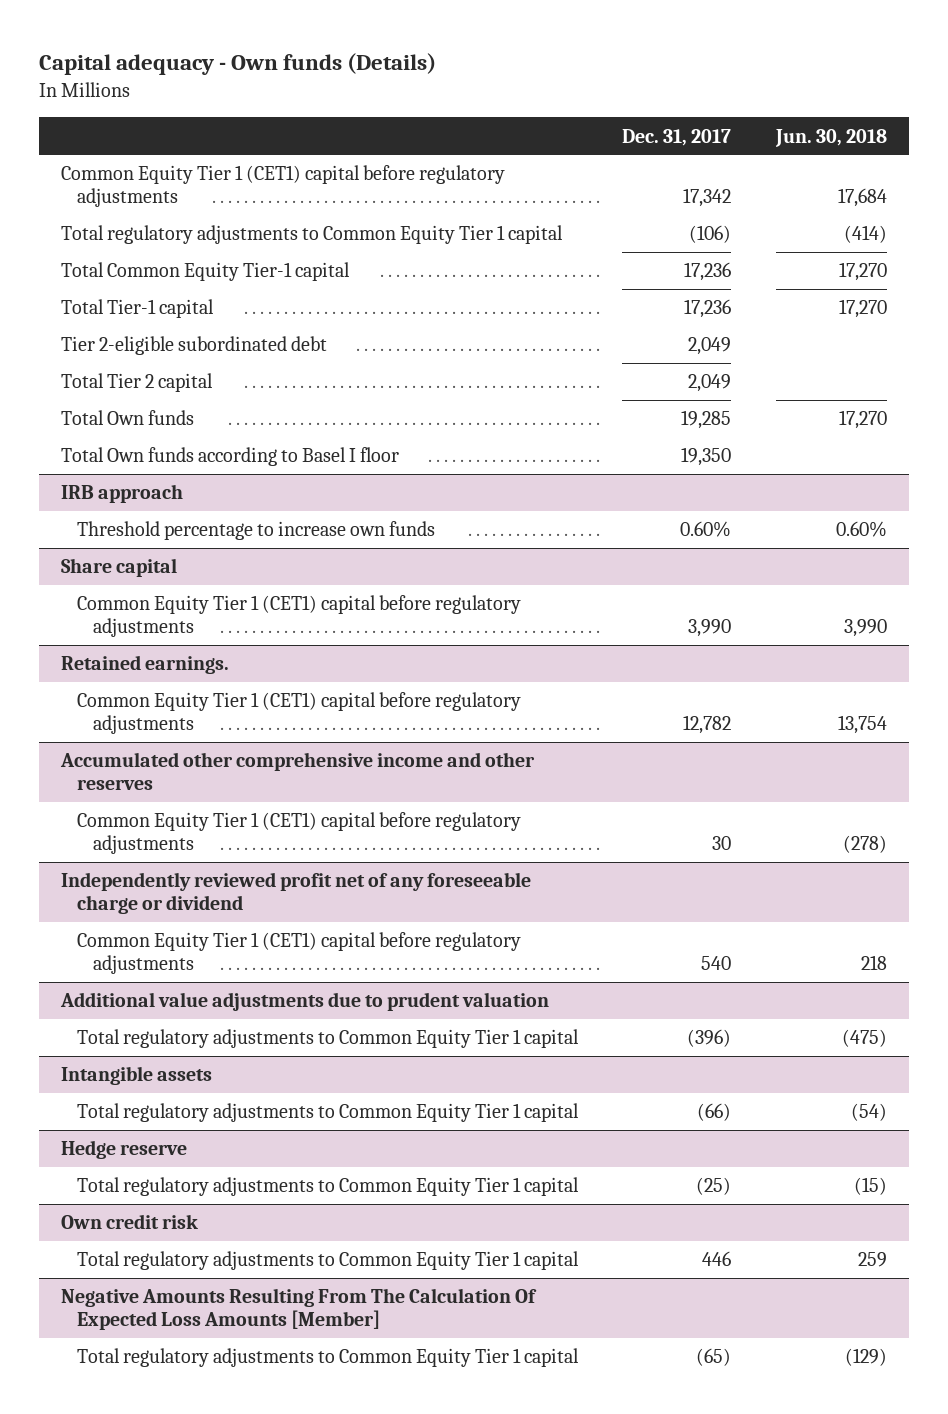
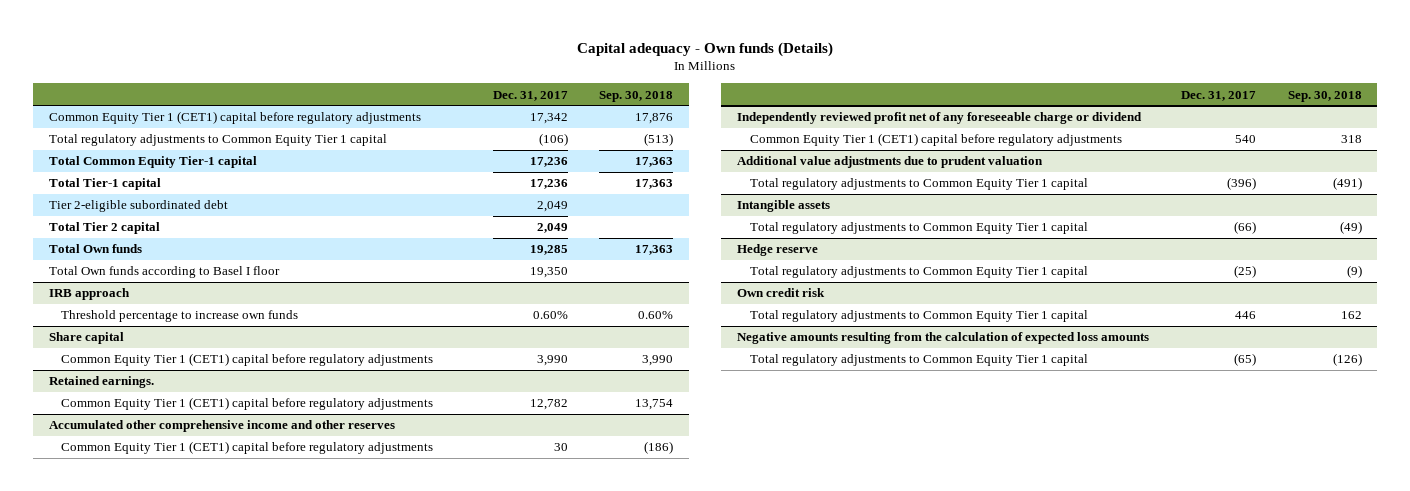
[774,128,887,147] Jun. 30, 2018 -> none
none -> [599,90,674,102] Sep. 30, 2018
[61,1288,538,1331] Negative Amounts Resulting From The Calculation Of Expected Loss Amounts [Member] -> [737,332,1150,345] Negative amounts resulting from the calculation of expected loss amounts

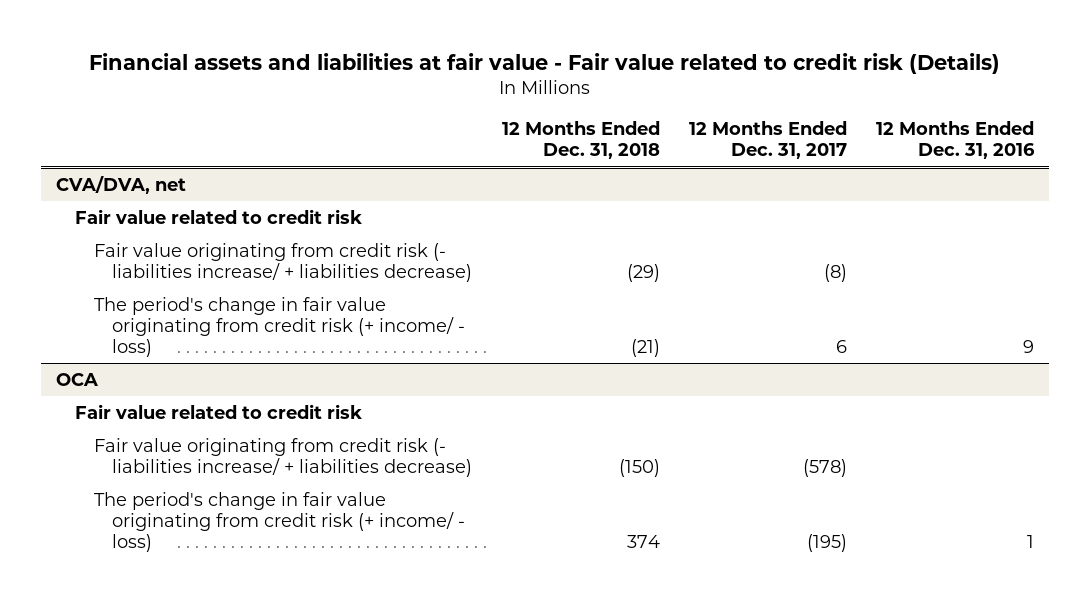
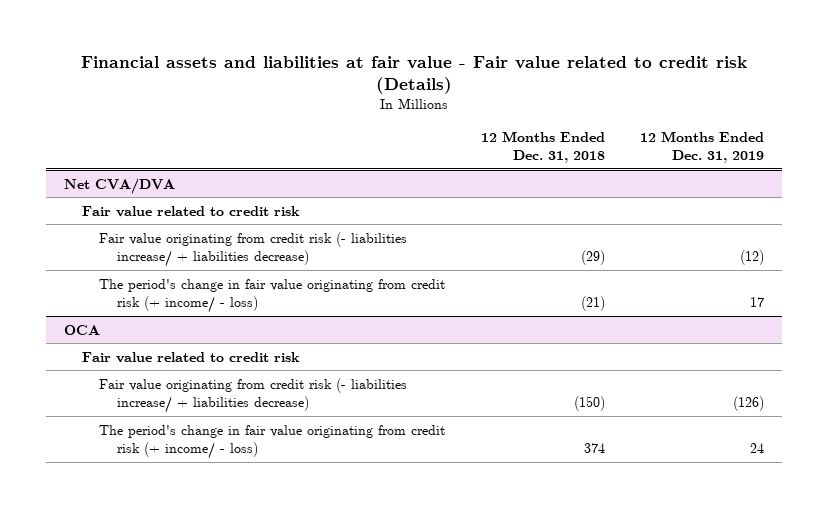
[688,121,847,160] 12 Months Ended Dec. 31, 2017 -> none
[875,121,1035,160] 12 Months Ended Dec. 31, 2016 -> none
none -> [640,130,765,164] 12 Months Ended Dec. 31, 2019
[55,175,186,194] CVA/DVA, net -> [63,177,175,194] Net CVA/DVA

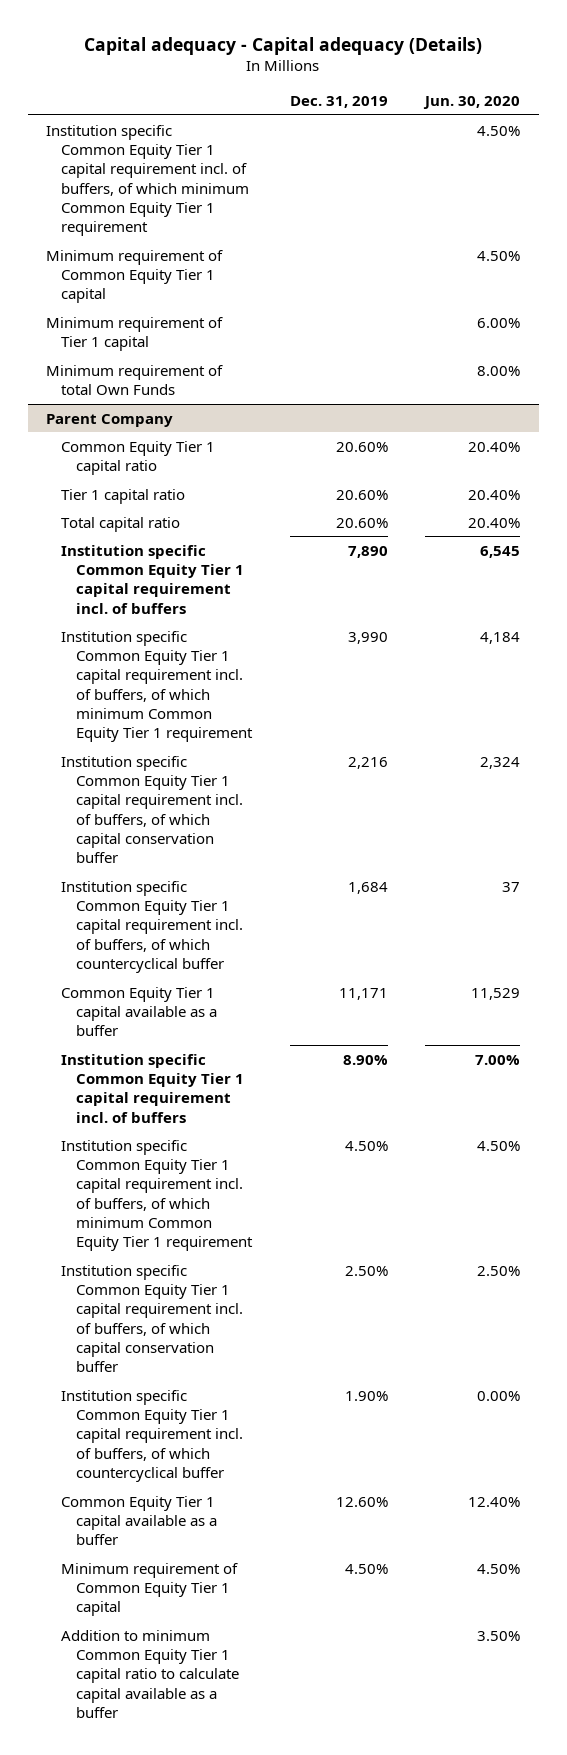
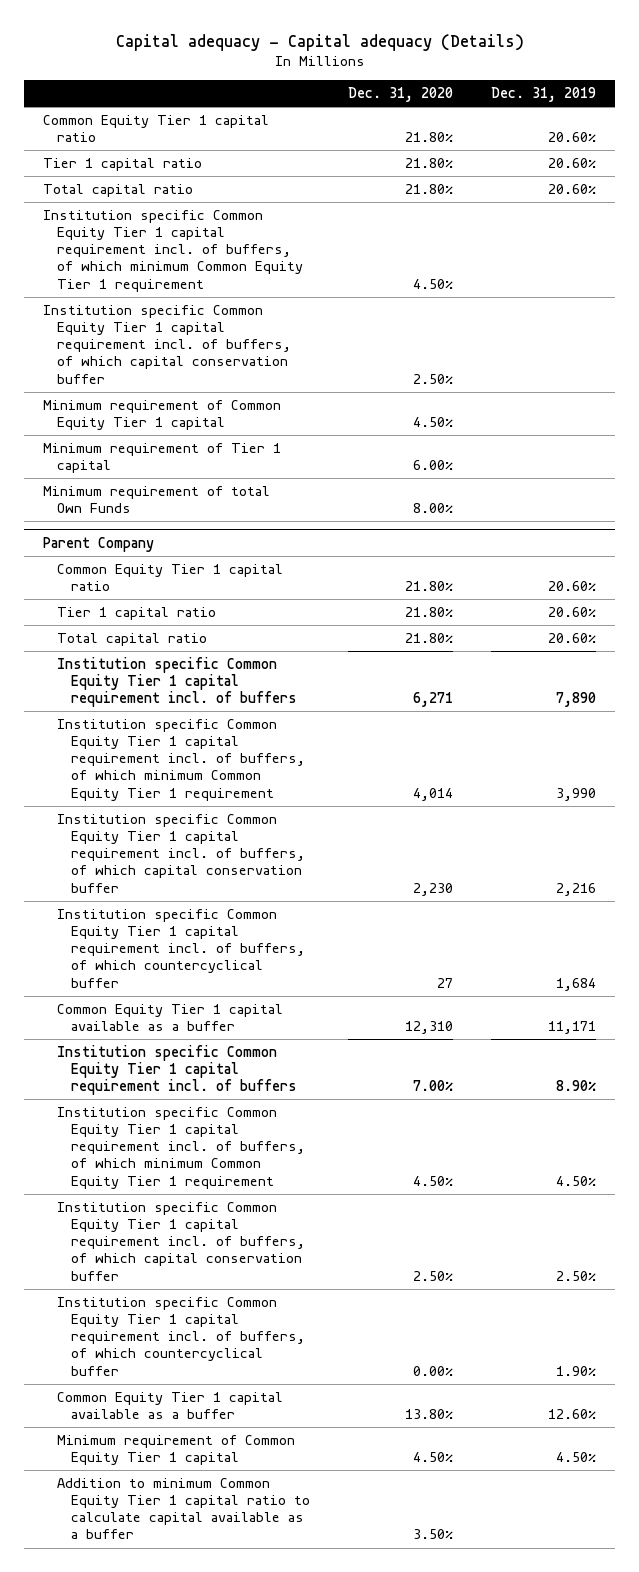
[423,95,521,109] Jun. 30, 2020 -> none
none -> [348,87,454,103] Dec. 31, 2020
none -> [43,114,270,143] Common Equity Tier 1 capital ratio
none -> [43,157,203,171] Tier 1 capital ratio
none -> [43,183,194,197] Total capital ratio
none -> [43,304,292,384] Institution specific Common Equity Tier 1 capital requirement incl. of buffers, of which capital conservation buffer

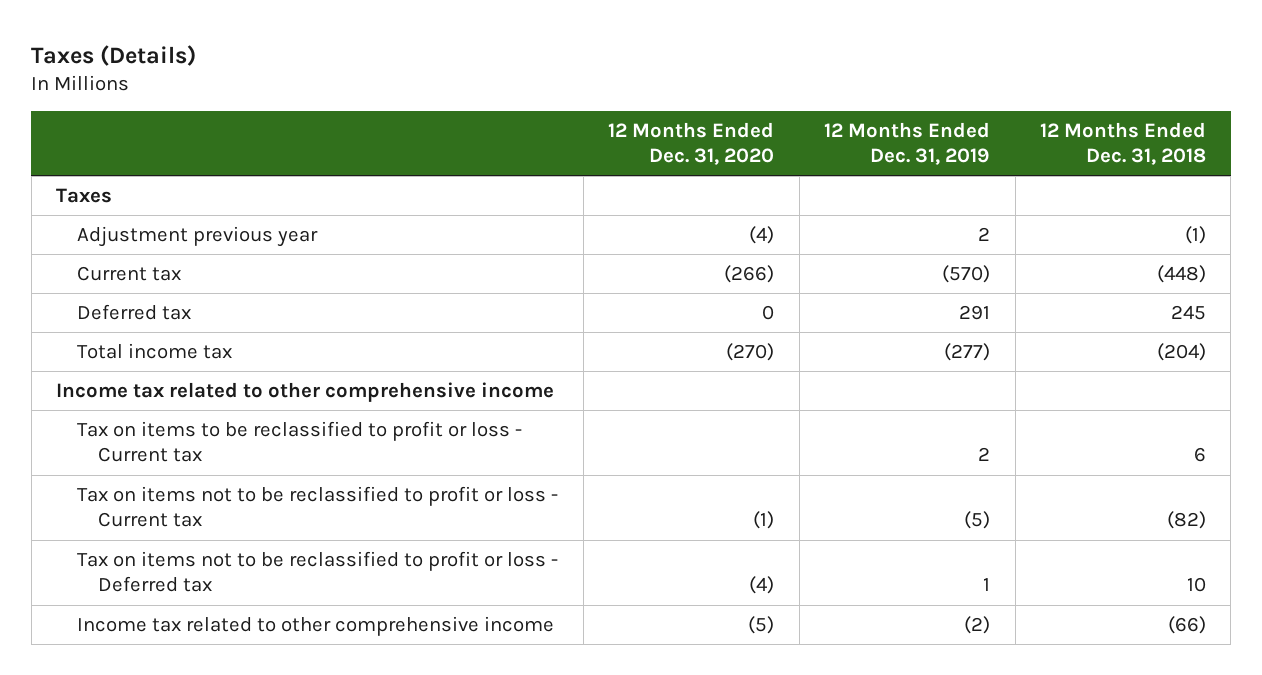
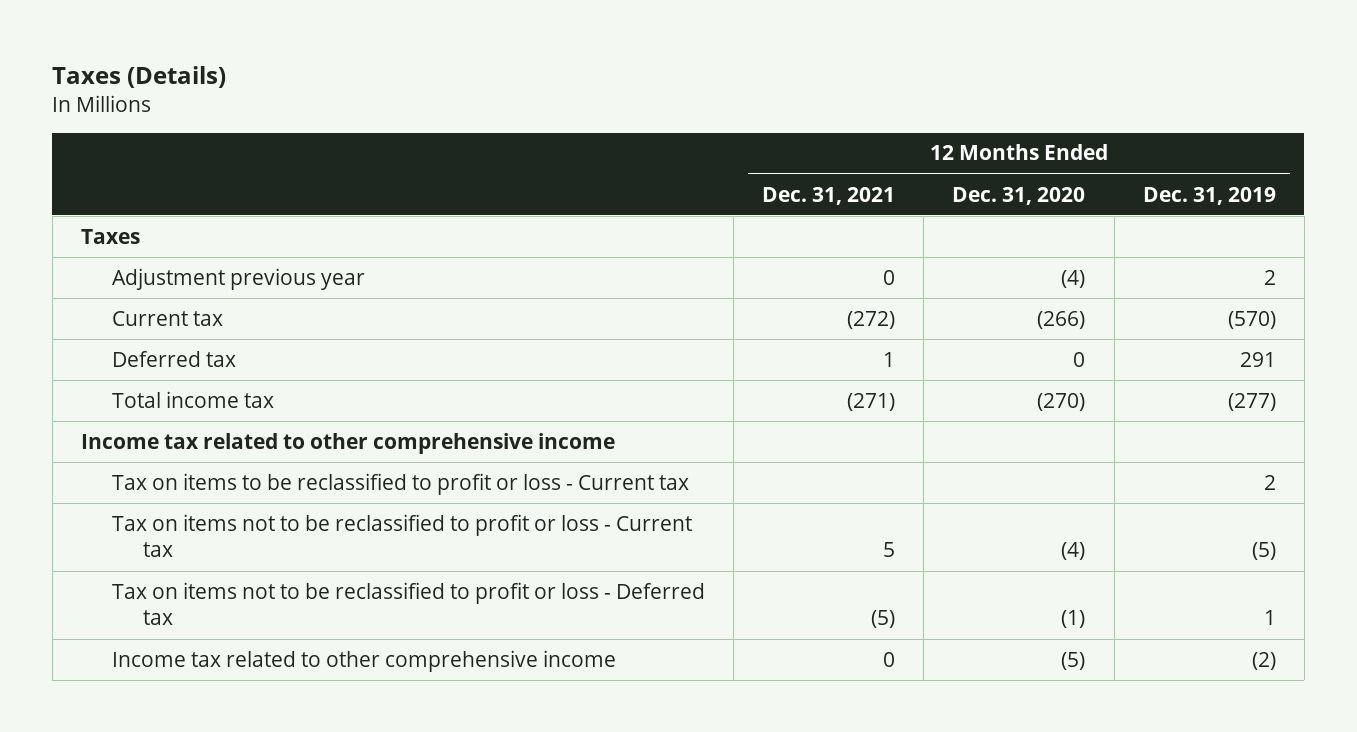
[1039,121,1206,166] 12 Months Ended Dec. 31, 2018 -> none
none -> [762,186,896,205] Dec. 31, 2021
[753,511,775,530] (1) -> [1061,542,1086,561] (4)
[749,576,775,595] (4) -> [1061,610,1086,629] (1)

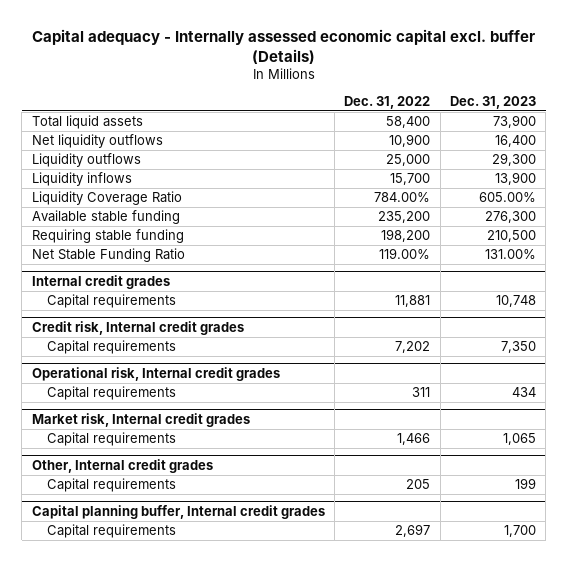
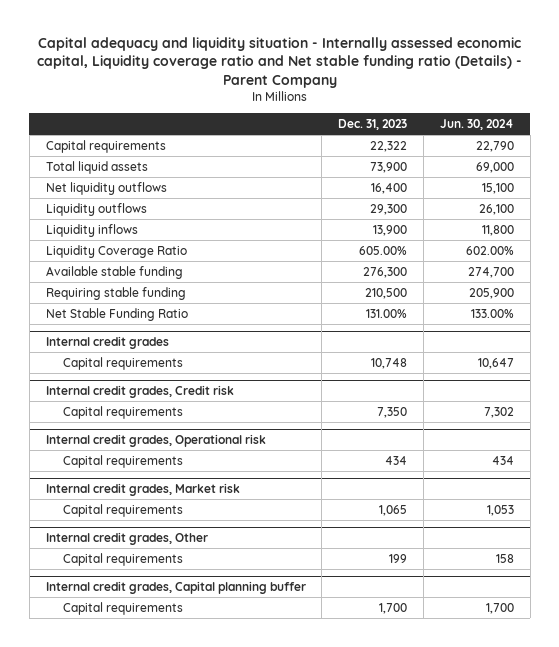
[31,28,535,64] Capital adequacy - Internally assessed economic capital excl. buffer (Details) -> [36,36,522,89] Capital adequacy and liquidity situation - Internally assessed economic capital, Liquidity coverage ratio and Net stable funding ratio (Details) - Parent Company
[344,96,431,110] Dec. 31, 2022 -> none
none -> [439,119,514,131] Jun. 30, 2024
none -> [45,139,166,153] Capital requirements
[31,320,244,335] Credit risk, Internal credit grades -> [45,385,234,399] Internal credit grades, Credit risk
[31,366,280,381] Operational risk, Internal credit grades -> [45,434,266,448] Internal credit grades, Operational risk
[31,412,250,427] Market risk, Internal credit grades -> [45,483,240,497] Internal credit grades, Market risk
[31,458,213,473] Other, Internal credit grades -> [45,532,208,546] Internal credit grades, Other
[31,504,325,519] Capital planning buffer, Internal credit grades -> [45,581,306,595] Internal credit grades, Capital planning buffer

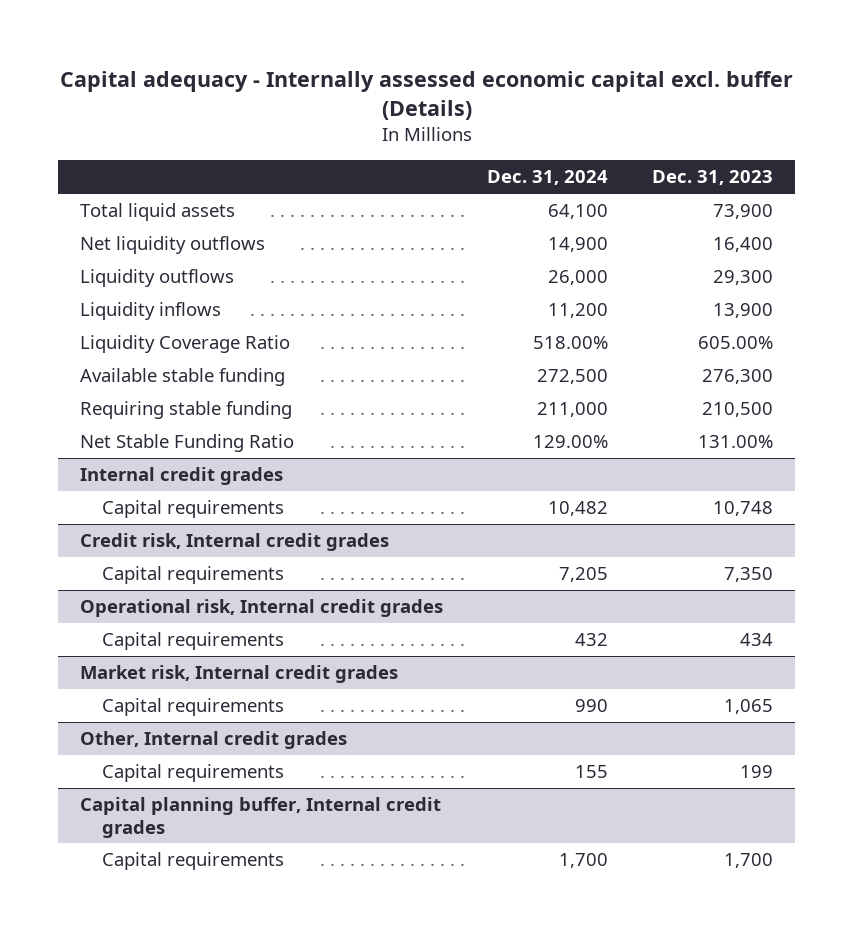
[36,36,522,89] Capital adequacy and liquidity situation - Internally assessed economic capital, Liquidity coverage ratio and Net stable funding ratio (Details) - Parent Company -> [59,71,793,121] Capital adequacy - Internally assessed economic capital excl. buffer (Details)
[439,119,514,131] Jun. 30, 2024 -> none
none -> [487,170,609,186] Dec. 31, 2024
[45,139,166,153] Capital requirements -> none
[45,385,234,399] Internal credit grades, Credit risk -> [80,533,390,552] Credit risk, Internal credit grades
[45,434,266,448] Internal credit grades, Operational risk -> [80,599,444,618] Operational risk, Internal credit grades
[45,483,240,497] Internal credit grades, Market risk -> [80,665,399,684] Market risk, Internal credit grades
[45,532,208,546] Internal credit grades, Other -> [80,731,348,750] Other, Internal credit grades
[45,581,306,595] Internal credit grades, Capital planning buffer -> [80,797,442,838] Capital planning buffer, Internal credit grades

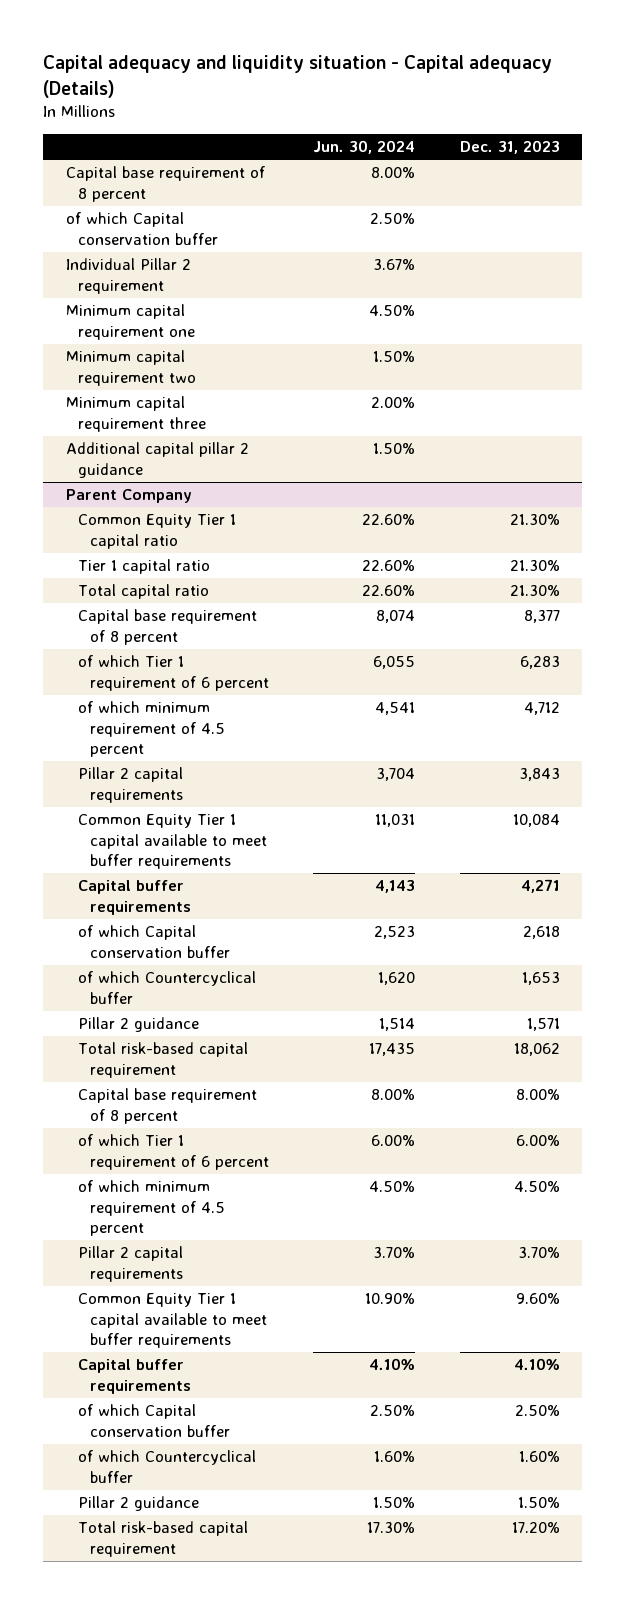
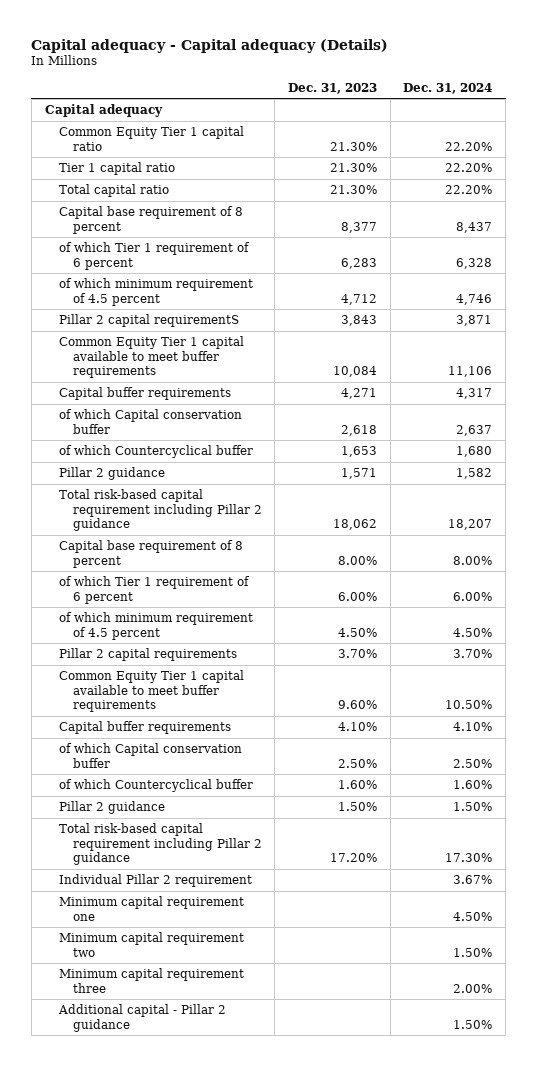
[43,55,553,98] Capital adequacy and liquidity situation - Capital adequacy (Details) -> [31,38,389,53] Capital adequacy - Capital adequacy (Details)
[313,140,416,155] Jun. 30, 2024 -> none
none -> [403,82,493,94] Dec. 31, 2024
[65,166,265,202] Capital base requirement of 8 percent -> none
[65,212,218,245] of which Capital conservation buffer -> none
[65,442,249,478] Additional capital pillar 2 guidance -> none
[65,489,192,504] Parent Company -> none
none -> [44,104,163,118] Capital adequacy
[77,767,184,803] Pillar 2 capital requirements -> [58,314,239,328] Pillar 2 capital requirementS
[77,1042,248,1078] Total risk-based capital requirement -> [58,489,262,532] Total risk-based capital requirement including Pillar 2 guidance
[77,1521,248,1557] Total risk-based capital requirement -> [58,823,262,866] Total risk-based capital requirement including Pillar 2 guidance
[65,258,191,294] Individual Pillar 2 requirement -> [58,874,252,888] Individual Pillar 2 requirement
[65,304,195,340] Minimum capital requirement one -> [58,896,244,921] Minimum capital requirement one
[65,350,196,386] Minimum capital requirement two -> [58,932,244,957] Minimum capital requirement two
[65,396,206,432] Minimum capital requirement three -> [58,968,244,993] Minimum capital requirement three
none -> [57,1004,226,1032] Additional capital - Pillar 2 guidance

